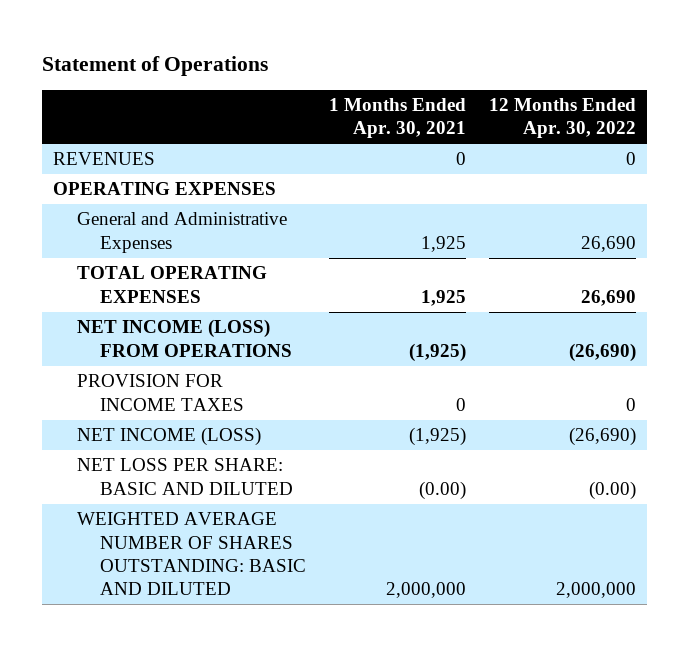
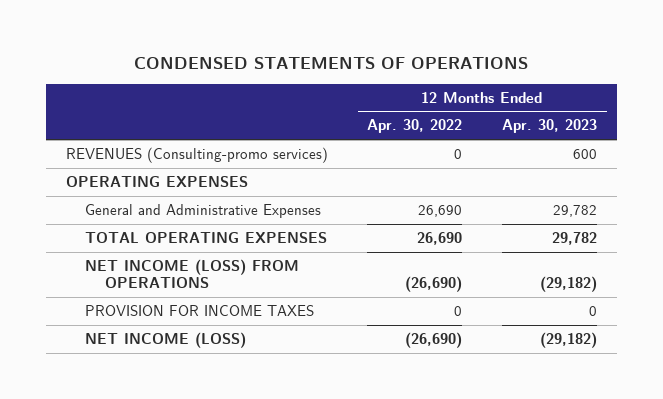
[41,56,268,77] Statement of Operations -> [134,57,529,70] CONDENSED STATEMENTS OF OPERATIONS
[328,98,466,139] 1 Months Ended Apr. 30, 2021 -> none
none -> [501,119,597,134] Apr. 30, 2023
[53,152,156,166] REVENUES -> [66,146,329,163] REVENUES (Consulting-promo services)
[76,458,294,495] NET LOSS PER SHARE: BASIC AND DILUTED -> none
[76,512,307,595] WEIGHTED AVERAGE NUMBER OF SHARES OUTSTANDING: BASIC AND DILUTED -> none

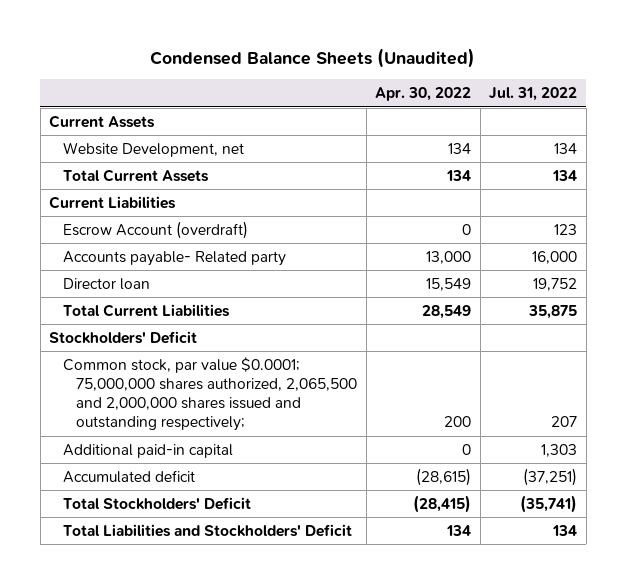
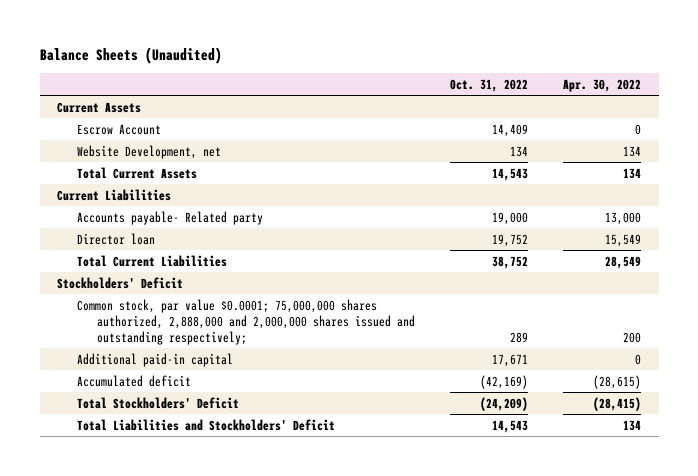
[150,48,476,69] Condensed Balance Sheets (Unaudited) -> [39,47,222,65] Balance Sheets (Unaudited)
[489,87,578,102] Jul. 31, 2022 -> none
none -> [450,78,529,92] Oct. 31, 2022
none -> [77,123,162,135] Escrow Account
[62,220,248,239] Escrow Account (overdraft) -> none
[62,356,358,432] Common stock, par value $0.0001; 75,000,000 shares authorized, 2,065,500 and 2,000,000 shares issued and outstanding respectively; -> [77,298,416,346] Common stock, par value $0.0001; 75,000,000 shares authorized, 2,888,000 and 2,000,000 shares issued and outstanding respectively;

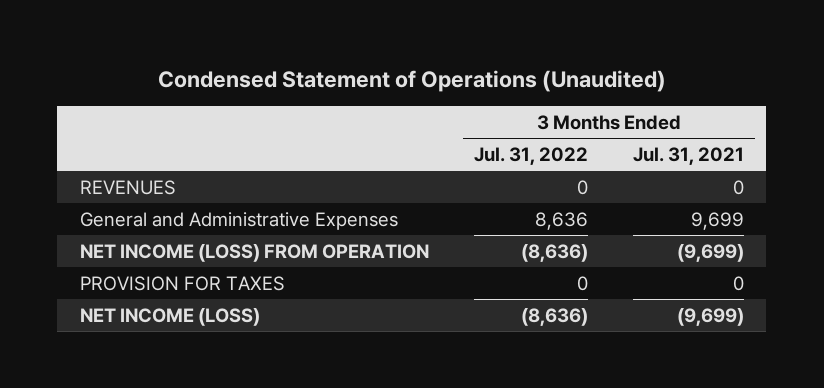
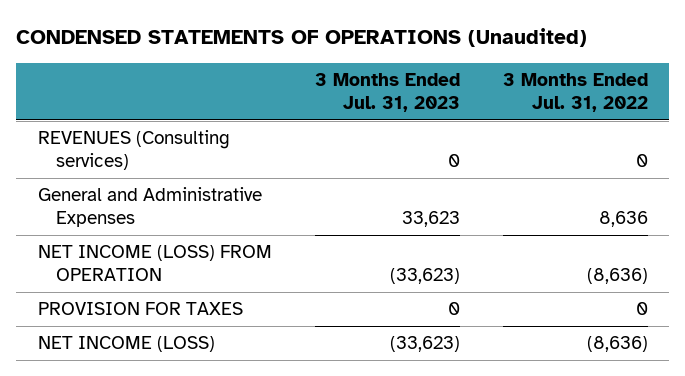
[157,69,666,92] Condensed Statement of Operations (Unaudited) -> [15,28,587,48] CONDENSED STATEMENTS OF OPERATIONS (Unaudited)
[632,147,744,166] Jul. 31, 2021 -> none
none -> [314,73,460,112] 3 Months Ended Jul. 31, 2023
[79,179,176,195] REVENUES -> [37,130,230,171] REVENUES (Consulting services)

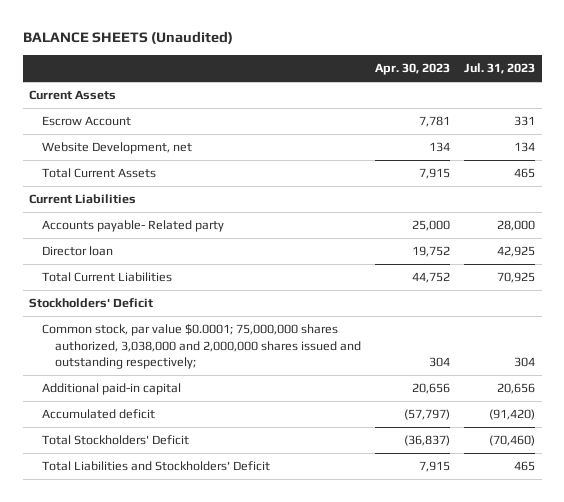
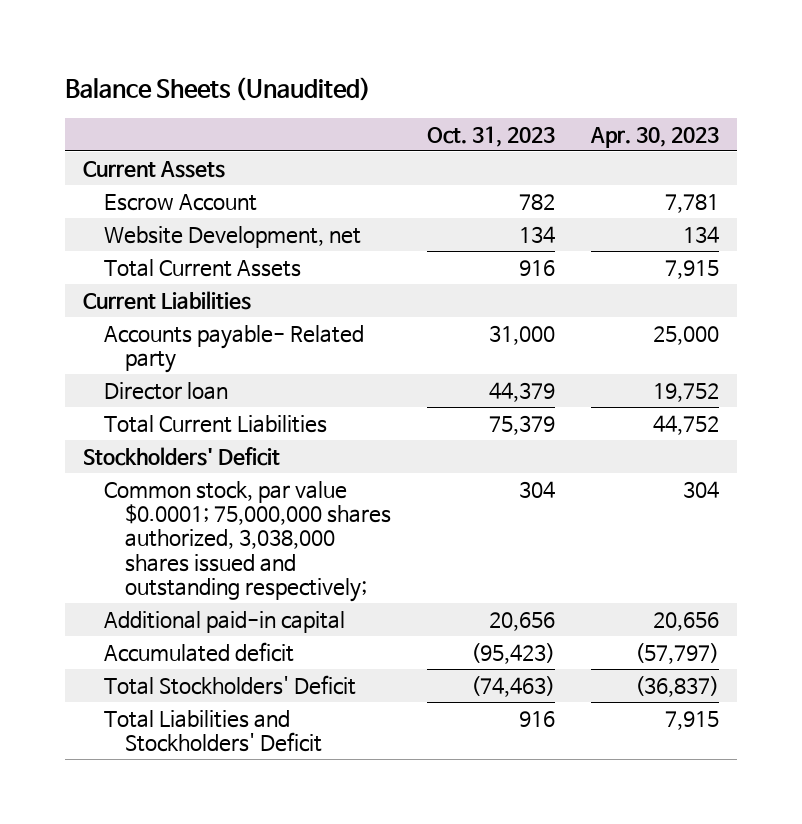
[22,31,233,45] BALANCE SHEETS (Unaudited) -> [65,77,372,102] Balance Sheets (Unaudited)
[463,63,535,75] Jul. 31, 2023 -> none
none -> [426,125,555,147] Oct. 31, 2023
[42,324,362,370] Common stock, par value $0.0001; 75,000,000 shares authorized, 3,038,000 and 2,000,000 shares issued and outstanding respectively; -> [104,480,391,602] Common stock, par value $0.0001; 75,000,000 shares authorized, 3,038,000 shares issued and outstanding respectively;

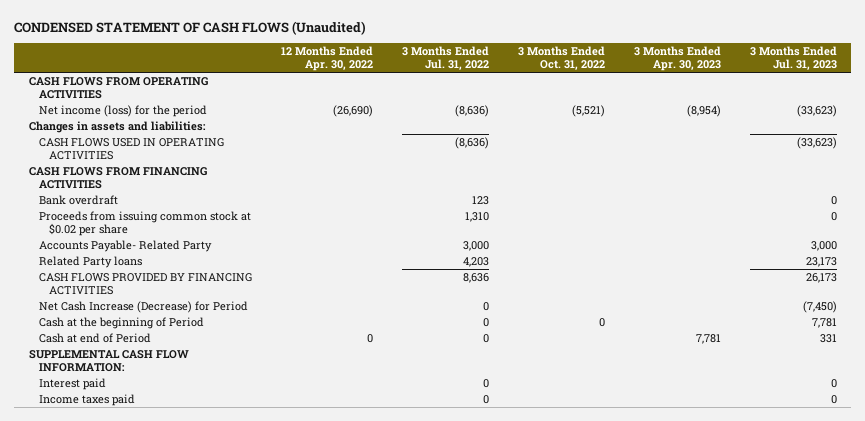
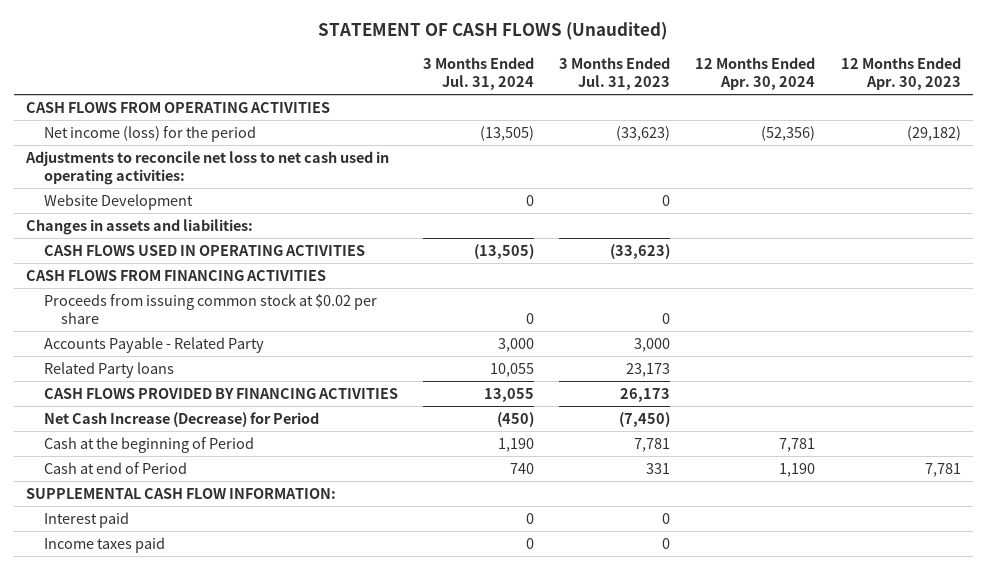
[14,20,367,35] CONDENSED STATEMENT OF CASH FLOWS (Unaudited) -> [318,22,668,41] STATEMENT OF CASH FLOWS (Unaudited)
[280,46,373,72] 12 Months Ended Apr. 30, 2022 -> none
[401,46,489,71] 3 Months Ended Jul. 31, 2022 -> none
[517,46,605,71] 3 Months Ended Oct. 31, 2022 -> none
[633,46,721,72] 3 Months Ended Apr. 30, 2023 -> none
none -> [422,57,534,91] 3 Months Ended Jul. 31, 2024
none -> [695,57,816,91] 12 Months Ended Apr. 30, 2024
none -> [840,57,961,91] 12 Months Ended Apr. 30, 2023
none -> [25,151,390,186] Adjustments to reconcile net loss to net cash used in operating activities:
none -> [43,194,193,211] Website Development
[39,195,119,206] Bank overdraft -> none
[39,240,213,253] Accounts Payable- Related Party -> [43,337,264,354] Accounts Payable - Related Party

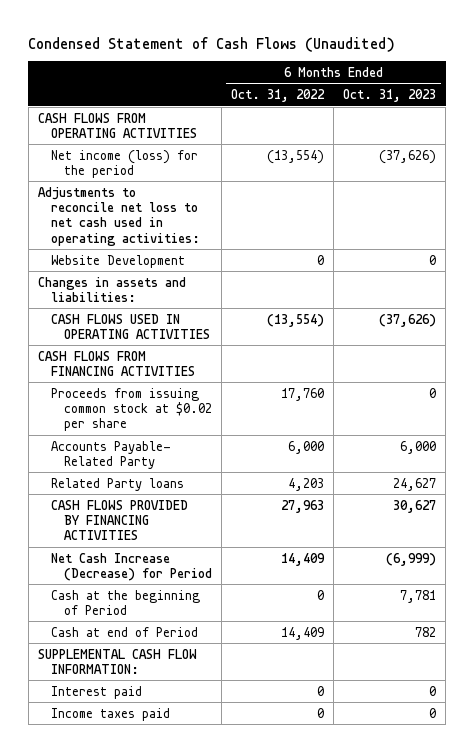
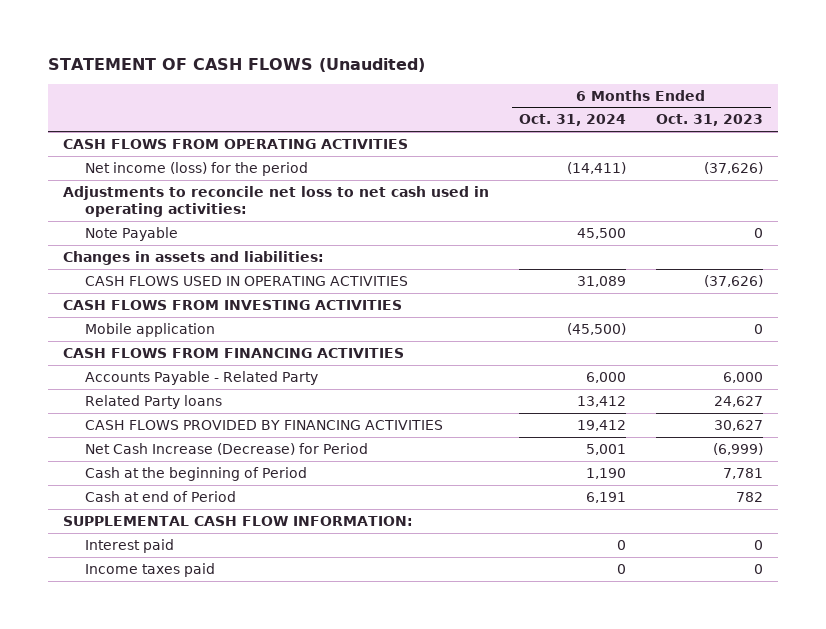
[28,36,396,52] Condensed Statement of Cash Flows (Unaudited) -> [48,57,426,72] STATEMENT OF CASH FLOWS (Unaudited)
[230,89,325,103] Oct. 31, 2022 -> none
none -> [519,114,627,127] Oct. 31, 2024
[50,254,185,268] Website Development -> none
none -> [84,226,178,241] Note Payable
none -> [63,299,403,310] CASH FLOWS FROM INVESTING ACTIVITIES
none -> [84,322,215,337] Mobile application
[50,387,212,432] Proceeds from issuing common stock at $0.02 per share -> none
[50,440,171,469] Accounts Payable- Related Party -> [84,370,318,385] Accounts Payable - Related Party

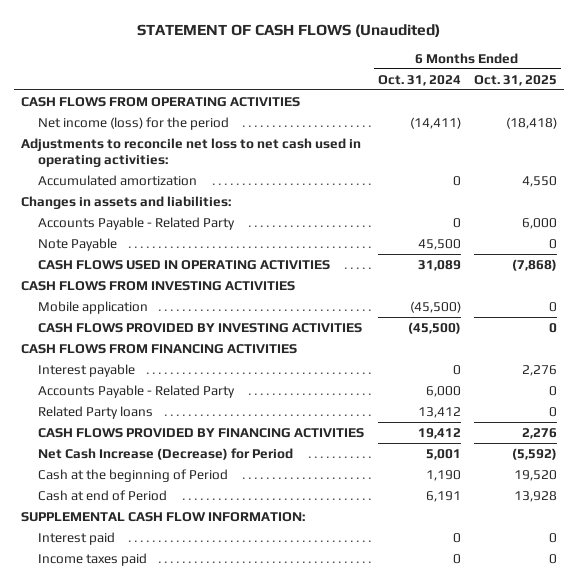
[656,114,764,127] Oct. 31, 2023 -> none
none -> [474,74,558,86] Oct. 31, 2025
none -> [37,174,197,186] Accumulated amortization
none -> [37,216,235,230] Accounts Payable - Related Party
[84,226,178,241] Note Payable -> [37,237,117,251] Note Payable
none -> [37,322,362,333] CASH FLOWS PROVIDED BY INVESTING ACTIVITIES
none -> [37,363,135,377] Interest payable

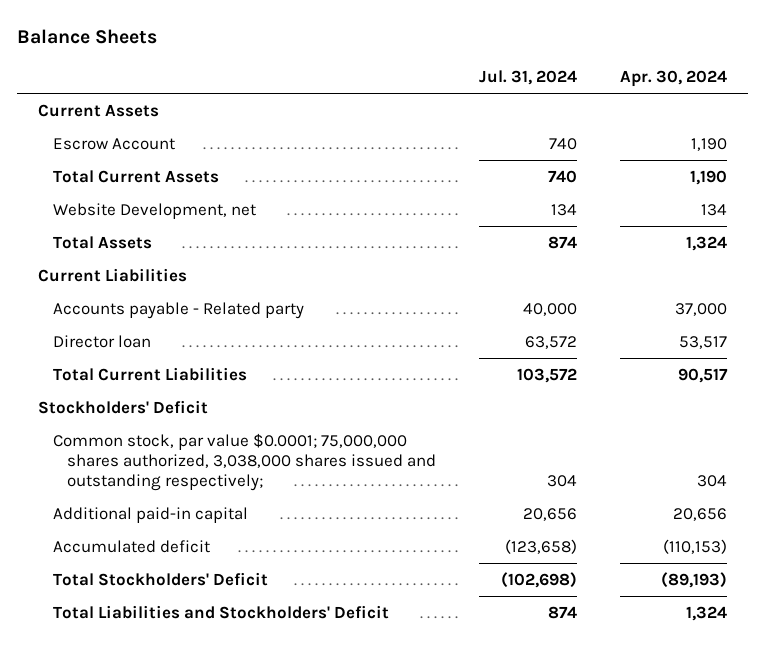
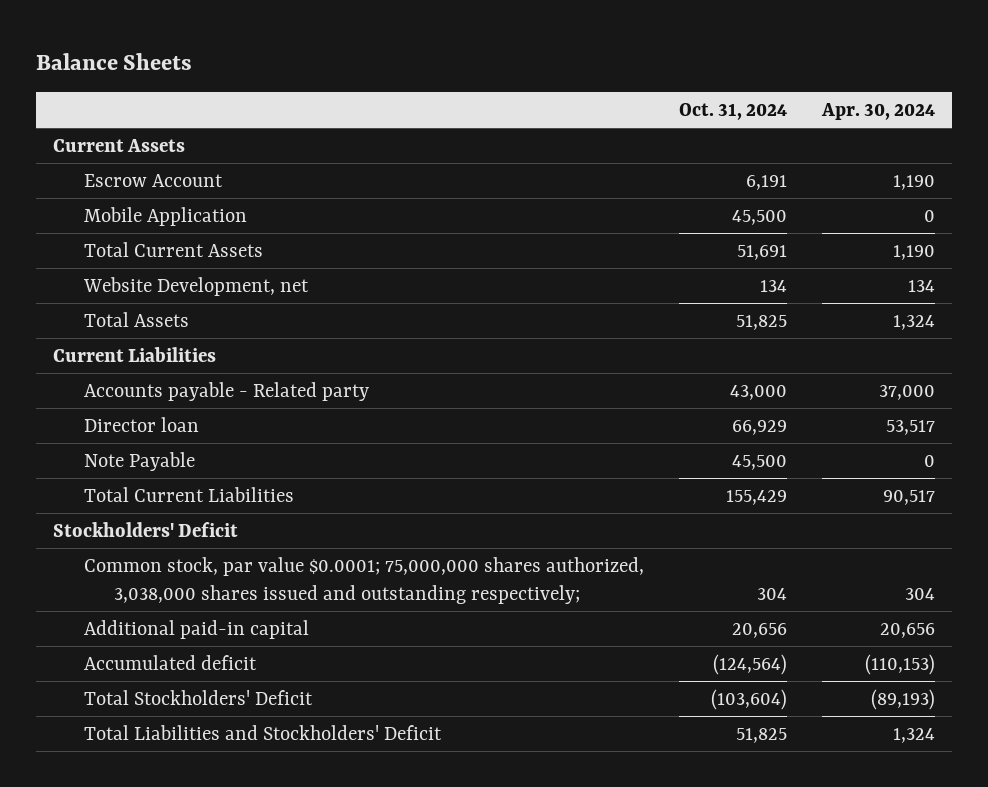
[478,69,577,85] Jul. 31, 2024 -> none
none -> [678,103,787,121] Oct. 31, 2024
none -> [83,206,247,226] Mobile Application
none -> [83,451,195,471] Note Payable

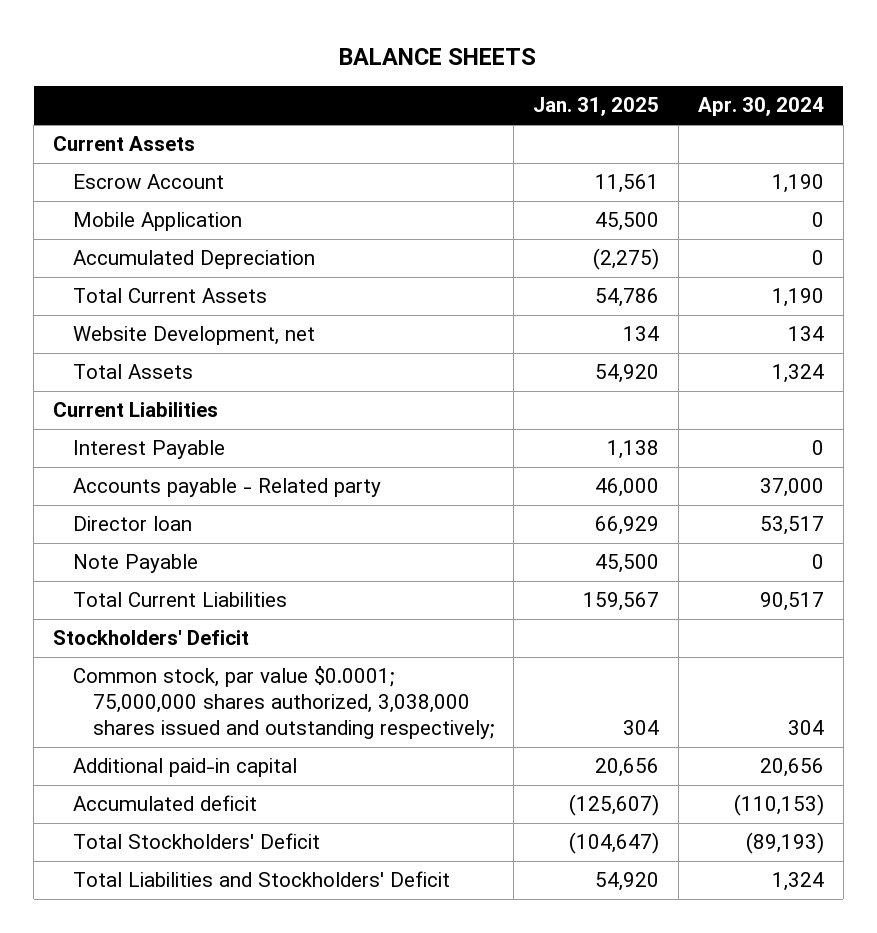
[35,53,192,71] Balance Sheets -> [339,48,537,66] BALANCE SHEETS
[678,103,787,121] Oct. 31, 2024 -> none
none -> [532,97,659,117] Jan. 31, 2025
none -> [73,250,316,270] Accumulated Depreciation
none -> [73,440,226,460] Interest Payable

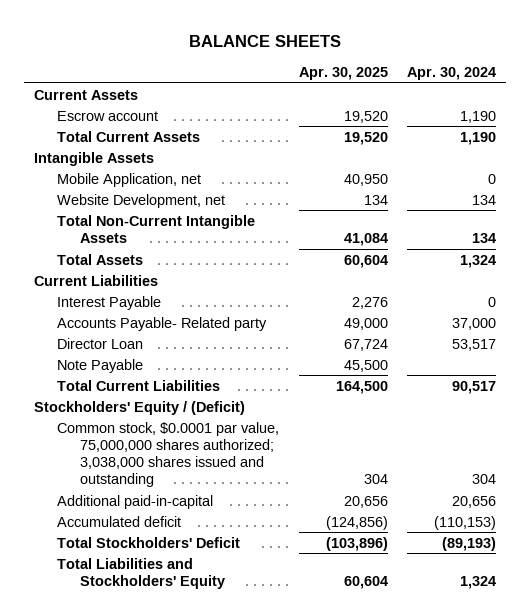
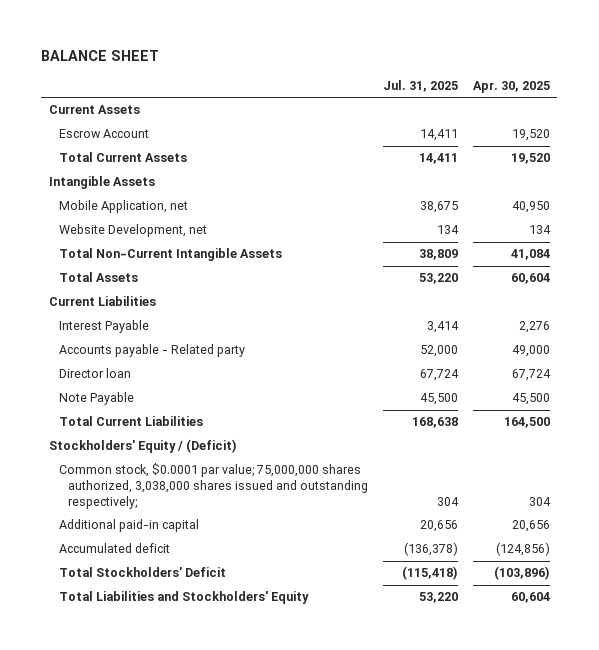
[189,34,342,47] BALANCE SHEETS -> [41,49,160,61] BALANCE SHEET
[407,67,497,81] Apr. 30, 2024 -> none
none -> [383,79,459,92] Jul. 31, 2025
[57,110,159,121] Escrow account -> [58,129,149,139] Escrow Account
[57,316,268,331] Accounts Payable- Related party -> [58,344,245,358] Accounts payable - Related party
[57,337,144,349] Director Loan -> [58,368,131,379] Director loan
[57,421,280,488] Common stock, $0.0001 par value, 75,000,000 shares authorized; 3,038,000 shares issued and outstanding -> [58,463,369,509] Common stock, $0.0001 par value; 75,000,000 shares authorized, 3,038,000 shares issued and outstanding respectively;
[57,494,214,509] Additional paid-in-capital -> [58,519,199,533] Additional paid-in capital

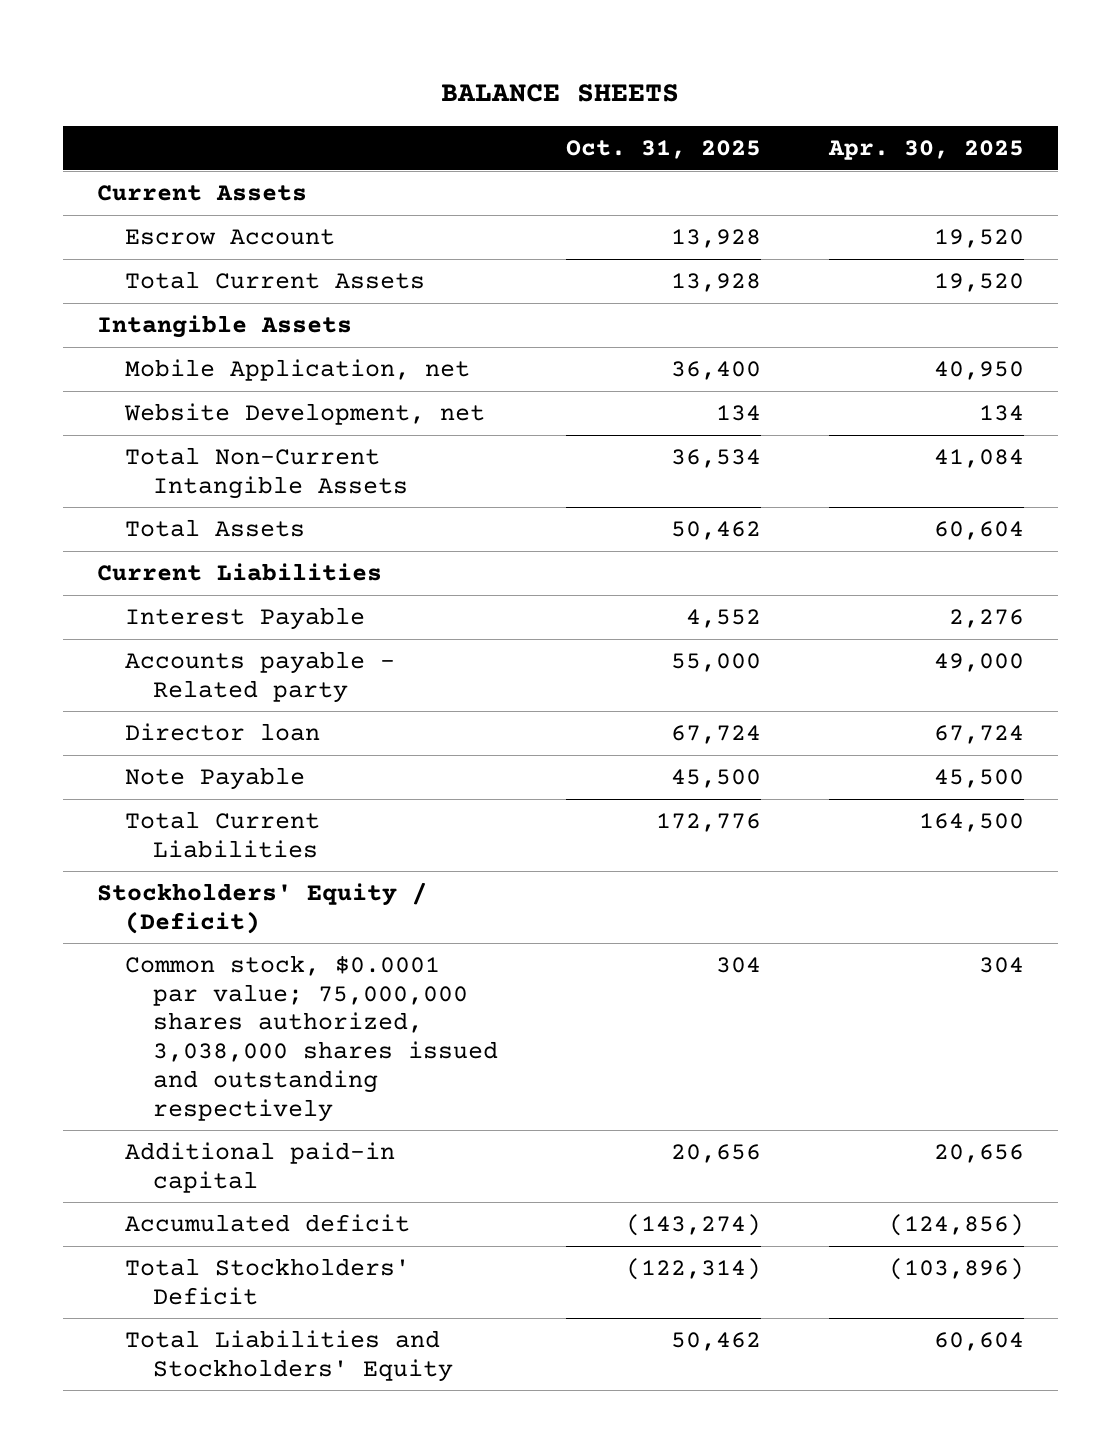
[41,49,160,61] BALANCE SHEET -> [441,84,680,103] BALANCE SHEETS
[383,79,459,92] Jul. 31, 2025 -> none
none -> [565,140,761,160] Oct. 31, 2025
[58,463,369,509] Common stock, $0.0001 par value; 75,000,000 shares authorized, 3,038,000 shares issued and outstanding respectively; -> [124,955,499,1122] Common stock, $0.0001 par value; 75,000,000 shares authorized, 3,038,000 shares issued and outstanding respectively

